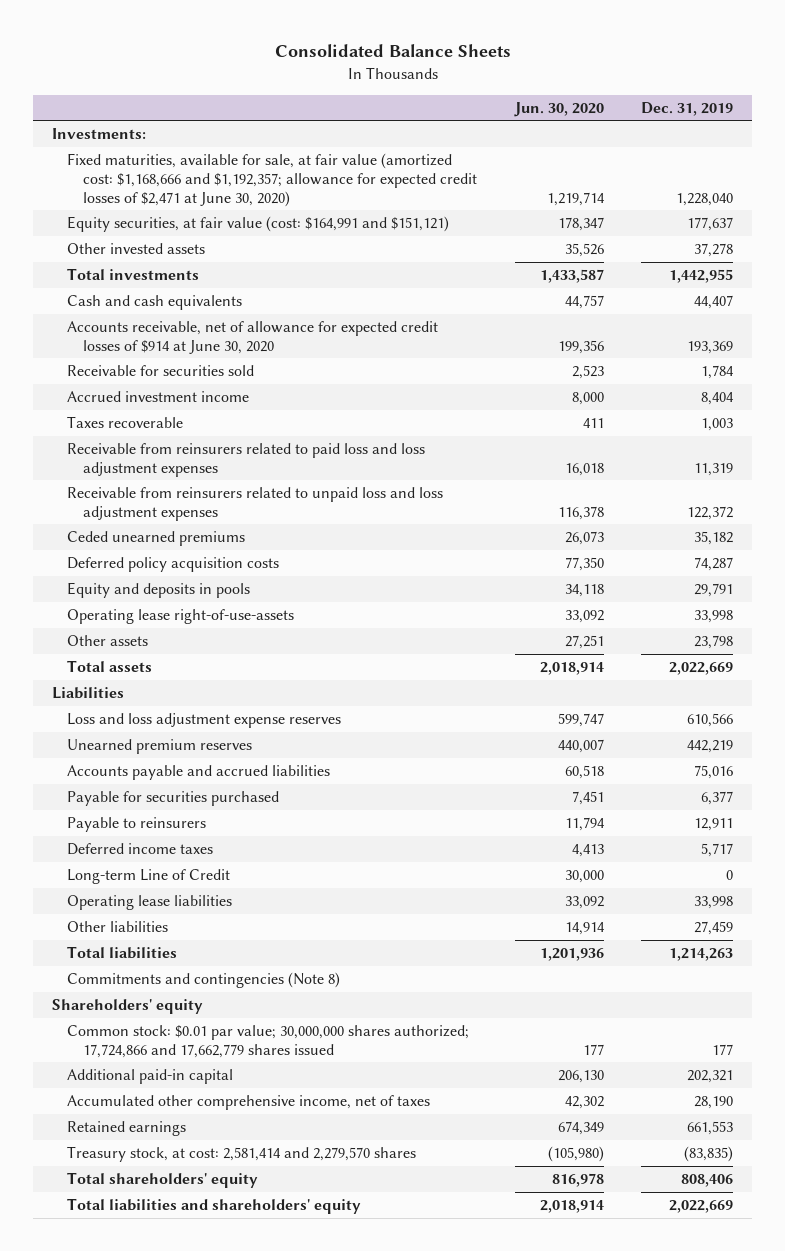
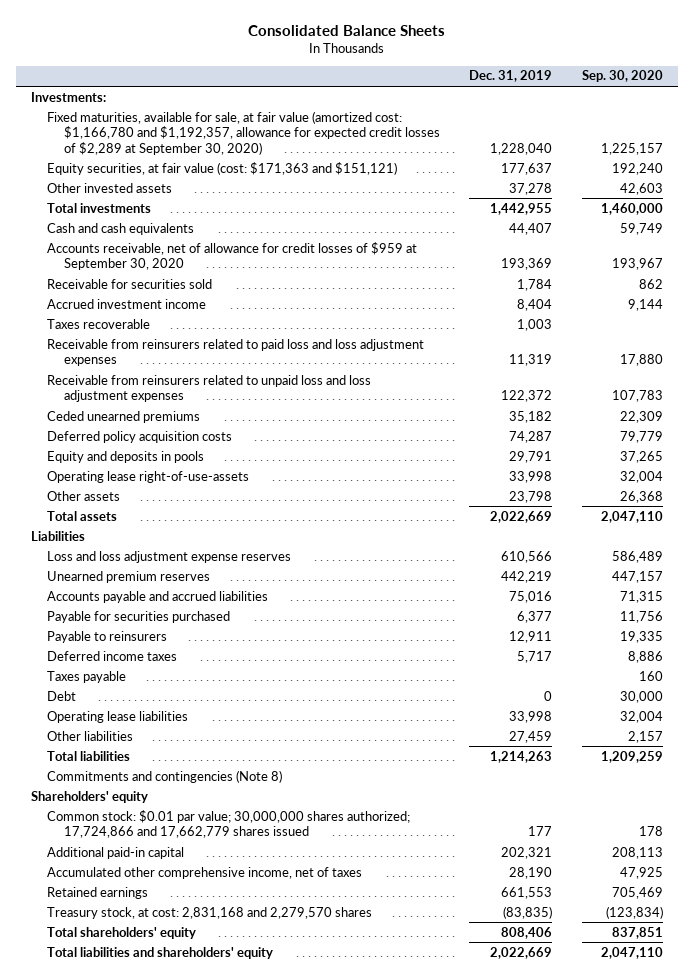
[513,101,604,117] Jun. 30, 2020 -> none
none -> [581,70,663,83] Sep. 30, 2020
[67,152,478,207] Fixed maturities, available for sale, at fair value (amortized cost: $1,168,666 and $1,192,357; allowance for expected credit losses of $2,471 at June 30, 2020) -> [47,110,440,155] Fixed maturities, available for sale, at fair value (amortized cost: $1,166,780 and $1,192,357, allowance for expected credit losses of $2,289 at September 30, 2020)
[67,215,450,232] Equity securities, at fair value (cost: $164,991 and $151,121) -> [47,161,398,175] Equity securities, at fair value (cost: $171,363 and $151,121)
[67,320,439,354] Accounts receivable, net of allowance for expected credit losses of $914 at June 30, 2020 -> [47,241,418,271] Accounts receivable, net of allowance for credit losses of $959 at September 30, 2020
none -> [47,670,127,683] Taxes payable
[67,868,231,884] Long-term Line of Credit -> [47,690,77,701] Debt
[67,1145,417,1162] Treasury stock, at cost: 2,581,414 and 2,279,570 shares -> [47,906,373,919] Treasury stock, at cost: 2,831,168 and 2,279,570 shares

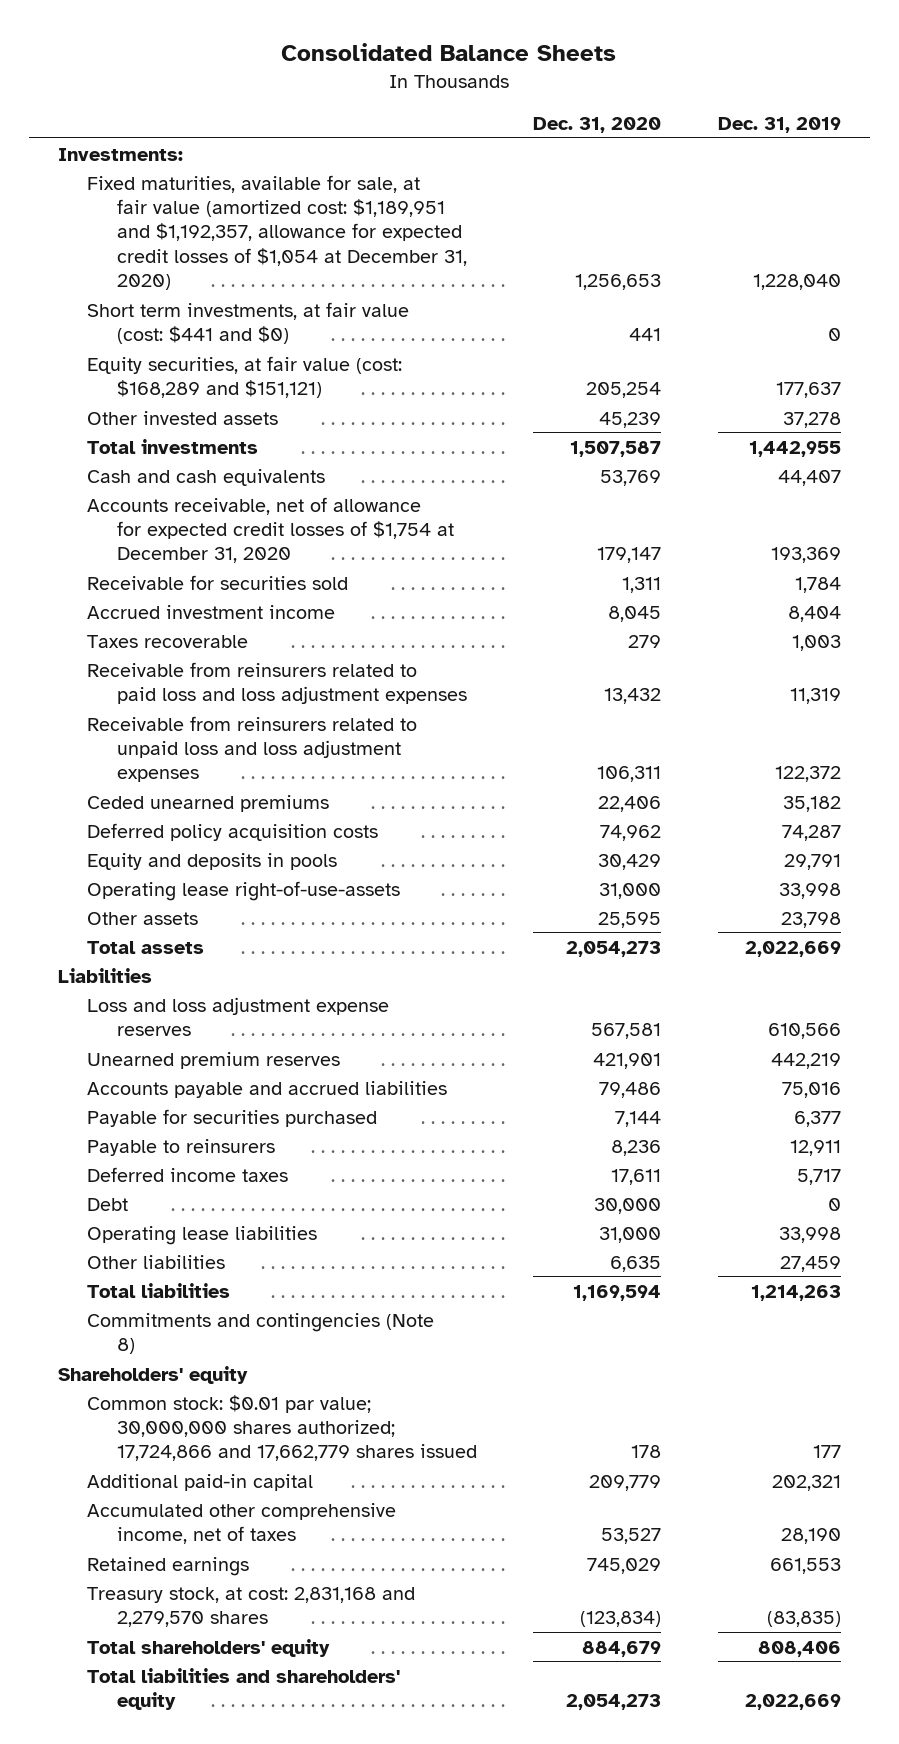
[581,70,663,83] Sep. 30, 2020 -> none
none -> [533,116,662,133] Dec. 31, 2020
[47,110,440,155] Fixed maturities, available for sale, at fair value (amortized cost: $1,166,780 and $1,192,357, allowance for expected credit losses of $2,289 at September 30, 2020) -> [87,174,467,290] Fixed maturities, available for sale, at fair value (amortized cost: $1,189,951 and $1,192,357, allowance for expected credit losses of $1,054 at December 31, 2020)
none -> [87,301,410,344] Short term investments, at fair value (cost: $441 and $0)
[47,161,398,175] Equity securities, at fair value (cost: $171,363 and $151,121) -> [87,355,403,398] Equity securities, at fair value (cost: $168,289 and $151,121)
[47,241,418,271] Accounts receivable, net of allowance for credit losses of $959 at September 30, 2020 -> [87,496,454,564] Accounts receivable, net of allowance for expected credit losses of $1,754 at December 31, 2020
[47,670,127,683] Taxes payable -> none

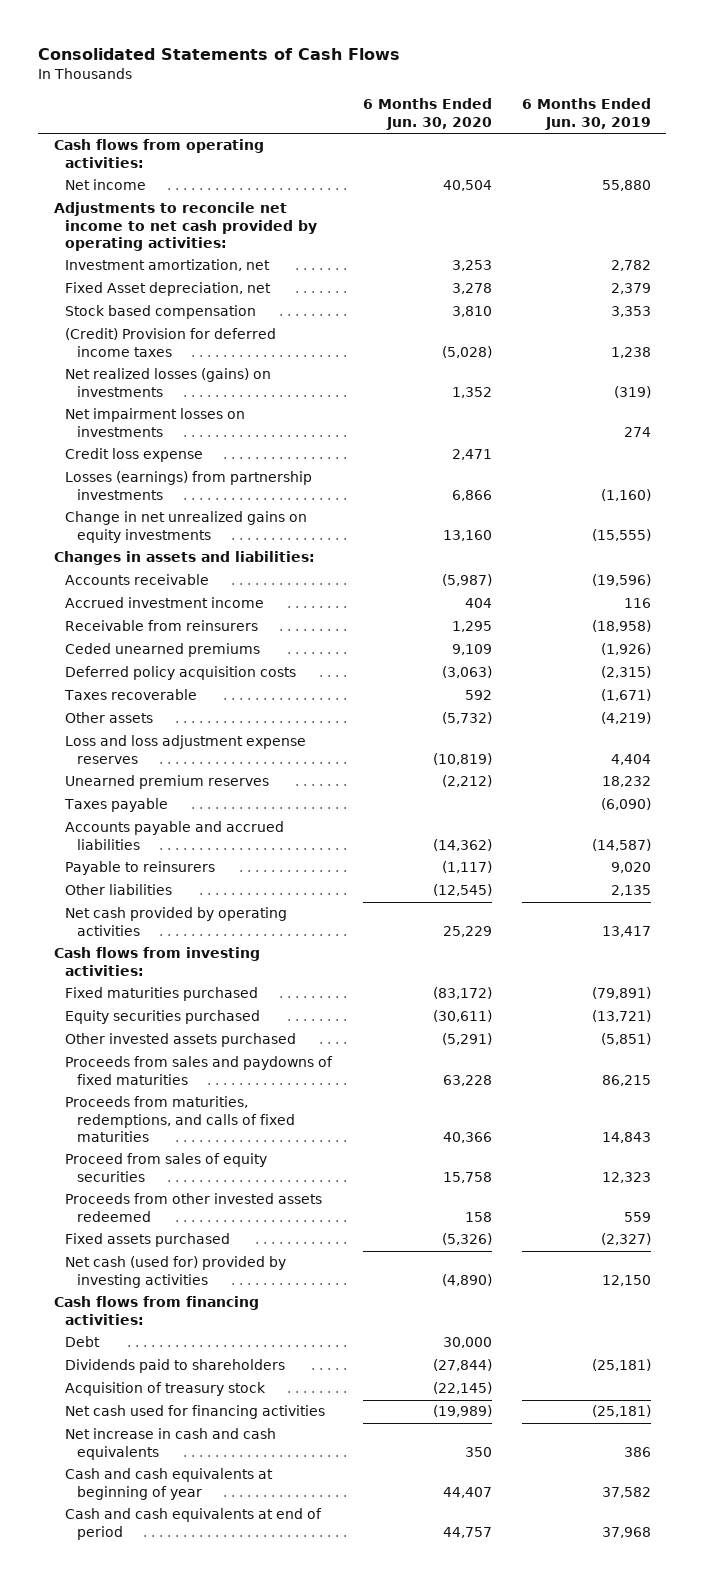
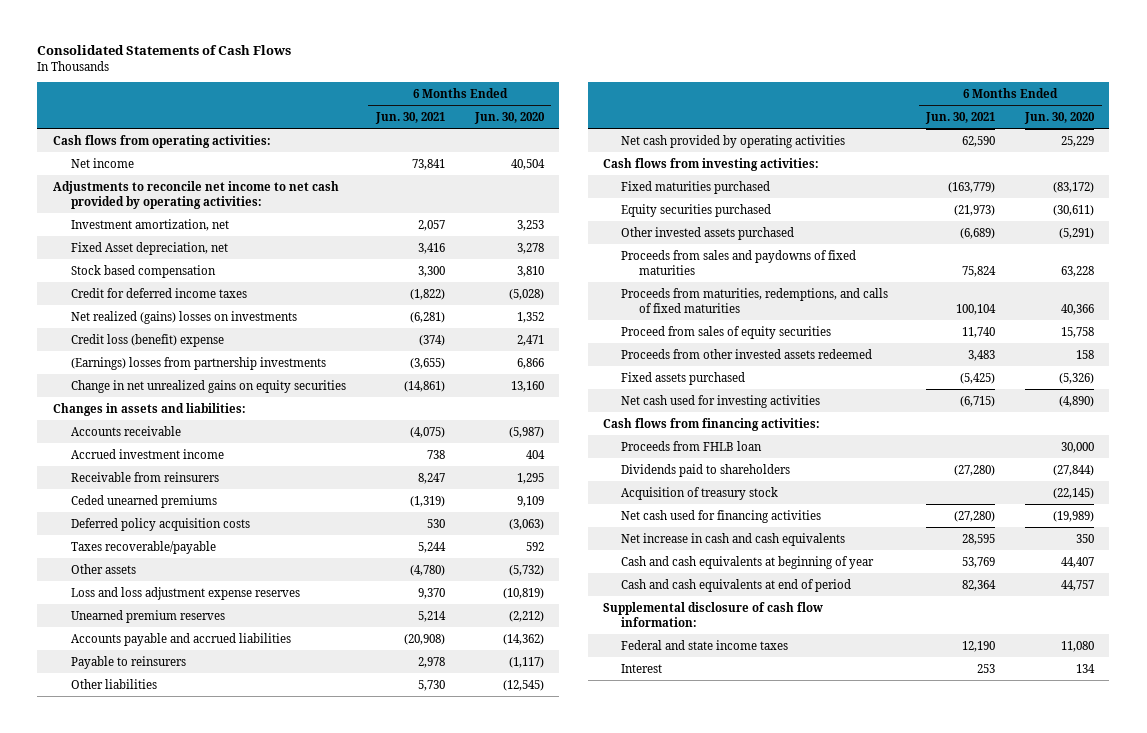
[521,98,651,130] 6 Months Ended Jun. 30, 2019 -> none
none -> [374,112,445,125] Jun. 30, 2021
[65,408,246,437] Net impairment losses on investments -> none
[65,328,277,357] (Credit) Provision for deferred income taxes -> [70,287,247,298] Credit for deferred income taxes
[65,368,272,397] Net realized losses (gains) on investments -> [70,310,297,324] Net realized (gains) losses on investments
[65,448,204,463] Credit loss expense -> [70,333,224,347] Credit loss (benefit) expense
[65,471,313,500] Losses (earnings) from partnership investments -> [70,356,326,370] (Earnings) losses from partnership investments
[65,511,308,543] Change in net unrealized gains on equity investments -> [70,379,346,393] Change in net unrealized gains on equity securities
[64,689,198,701] Taxes recoverable -> [70,540,216,554] Taxes recoverable/payable
[64,798,169,813] Taxes payable -> none
[65,1256,287,1288] Net cash (used for) provided by investing activities -> [620,394,820,408] Net cash used for investing activities
[65,1336,101,1348] Debt -> [620,440,762,451] Proceeds from FHLB loan
none -> [602,601,823,627] Supplemental disclosure of cash flow information:
none -> [620,639,788,650] Federal and state income taxes
none -> [620,663,662,673] Interest

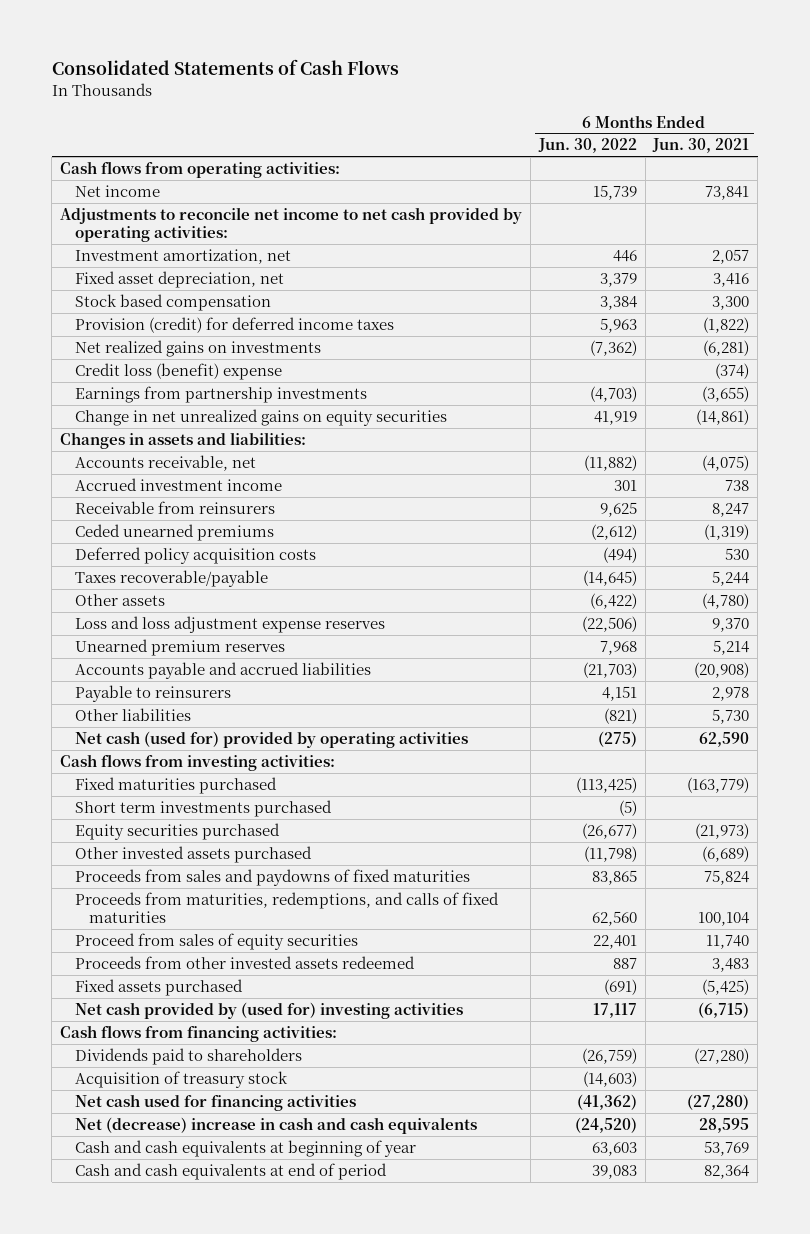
[473,112,545,125] Jun. 30, 2020 -> none
none -> [537,138,637,154] Jun. 30, 2022
[70,241,228,255] Fixed Asset depreciation, net -> [74,270,284,288] Fixed asset depreciation, net
[70,287,247,298] Credit for deferred income taxes -> [74,316,394,333] Provision (credit) for deferred income taxes
[70,310,297,324] Net realized (gains) losses on investments -> [74,339,321,357] Net realized gains on investments
[70,356,326,370] (Earnings) losses from partnership investments -> [74,385,367,403] Earnings from partnership investments
[70,425,181,436] Accounts receivable -> [74,454,256,471] Accounts receivable, net
[620,134,845,148] Net cash provided by operating activities -> [74,730,468,748] Net cash (used for) provided by operating activities
none -> [74,799,332,817] Short term investments purchased
[620,394,820,408] Net cash used for investing activities -> [74,1001,463,1019] Net cash provided by (used for) investing activities
[620,440,762,451] Proceeds from FHLB loan -> none
[620,532,845,546] Net increase in cash and cash equivalents -> [74,1116,477,1134] Net (decrease) increase in cash and cash equivalents
[602,601,823,627] Supplemental disclosure of cash flow information: -> none
[620,639,788,650] Federal and state income taxes -> none
[620,663,662,673] Interest -> none

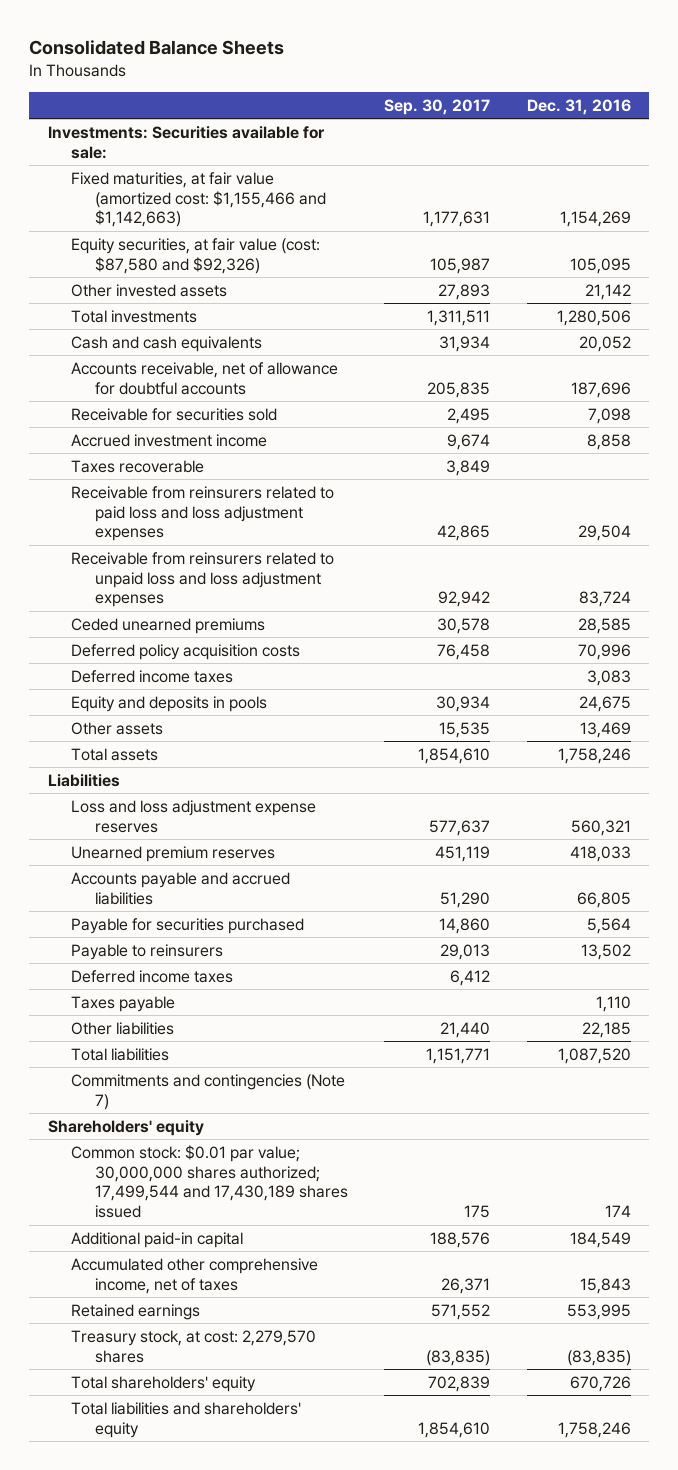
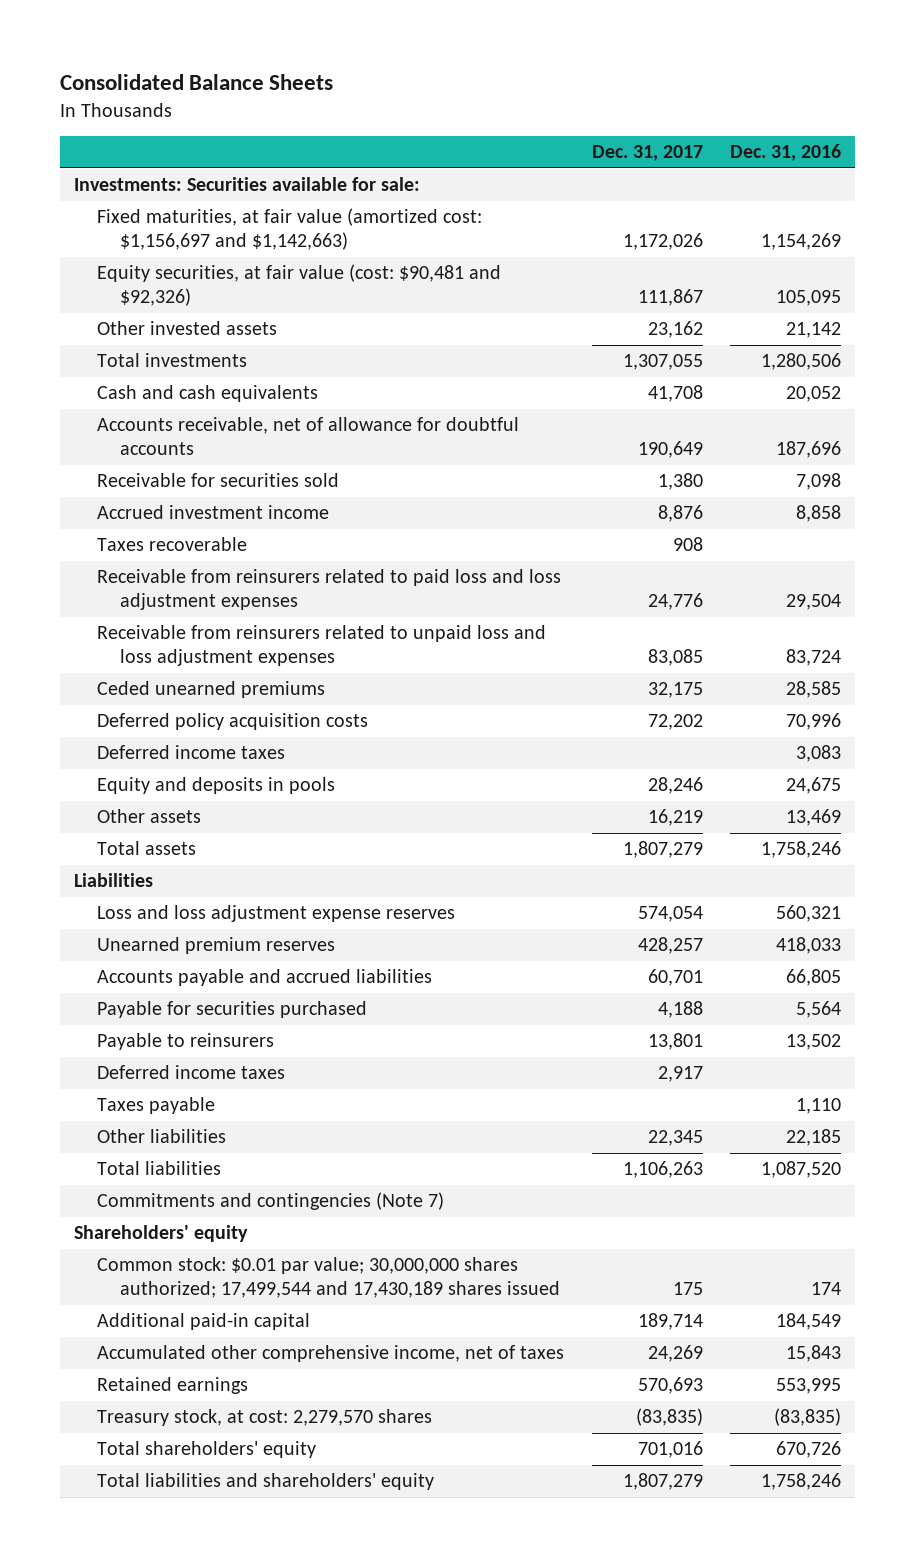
[384,98,491,115] Sep. 30, 2017 -> none
none -> [591,145,703,162] Dec. 31, 2017
[71,171,326,228] Fixed maturities, at fair value (amortized cost: $1,155,466 and $1,142,663) -> [97,208,483,251] Fixed maturities, at fair value (amortized cost: $1,156,697 and $1,142,663)
[71,237,321,274] Equity securities, at fair value (cost: $87,580 and $92,326) -> [97,264,502,307] Equity securities, at fair value (cost: $90,481 and $92,326)

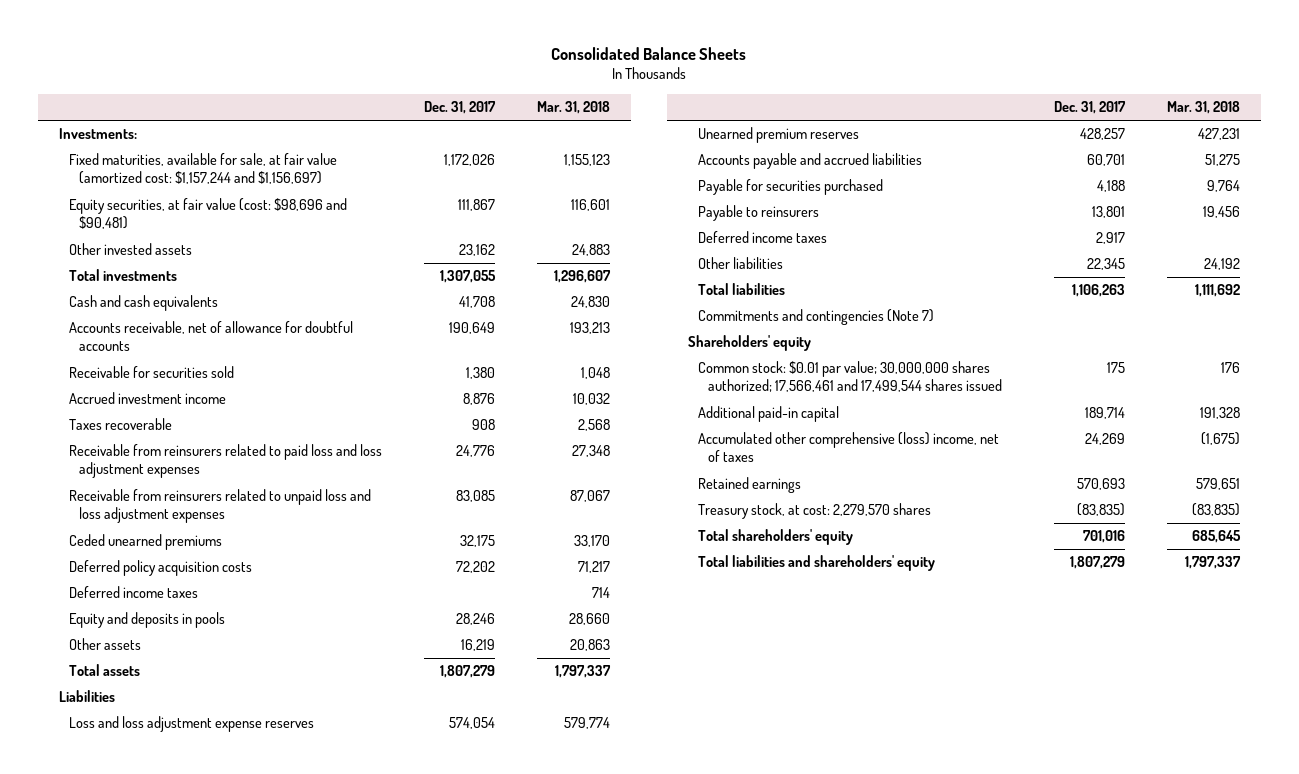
[730,144,842,162] Dec. 31, 2016 -> none
none -> [537,101,611,115] Mar. 31, 2018
[74,177,421,192] Investments: Securities available for sale: -> none
none -> [58,128,137,140] Investments:
[97,208,483,251] Fixed maturities, at fair value (amortized cost: $1,156,697 and $1,142,663) -> [68,153,337,185] Fixed maturities, available for sale, at fair value (amortized cost: $1,157,244 and $1,156,697)
[97,264,502,307] Equity securities, at fair value (cost: $90,481 and $92,326) -> [68,198,347,230] Equity securities, at fair value (cost: $98,696 and $90,481)
[97,1097,216,1115] Taxes payable -> none
[97,1257,561,1299] Common stock: $0.01 par value; 30,000,000 shares authorized; 17,499,544 and 17,430,189 shares issued -> [698,361,1003,393] Common stock: $0.01 par value; 30,000,000 shares authorized; 17,566,461 and 17,499,544 shares issued
[97,1345,565,1363] Accumulated other comprehensive income, net of taxes -> [698,432,1000,463] Accumulated other comprehensive (loss) income, net of taxes

